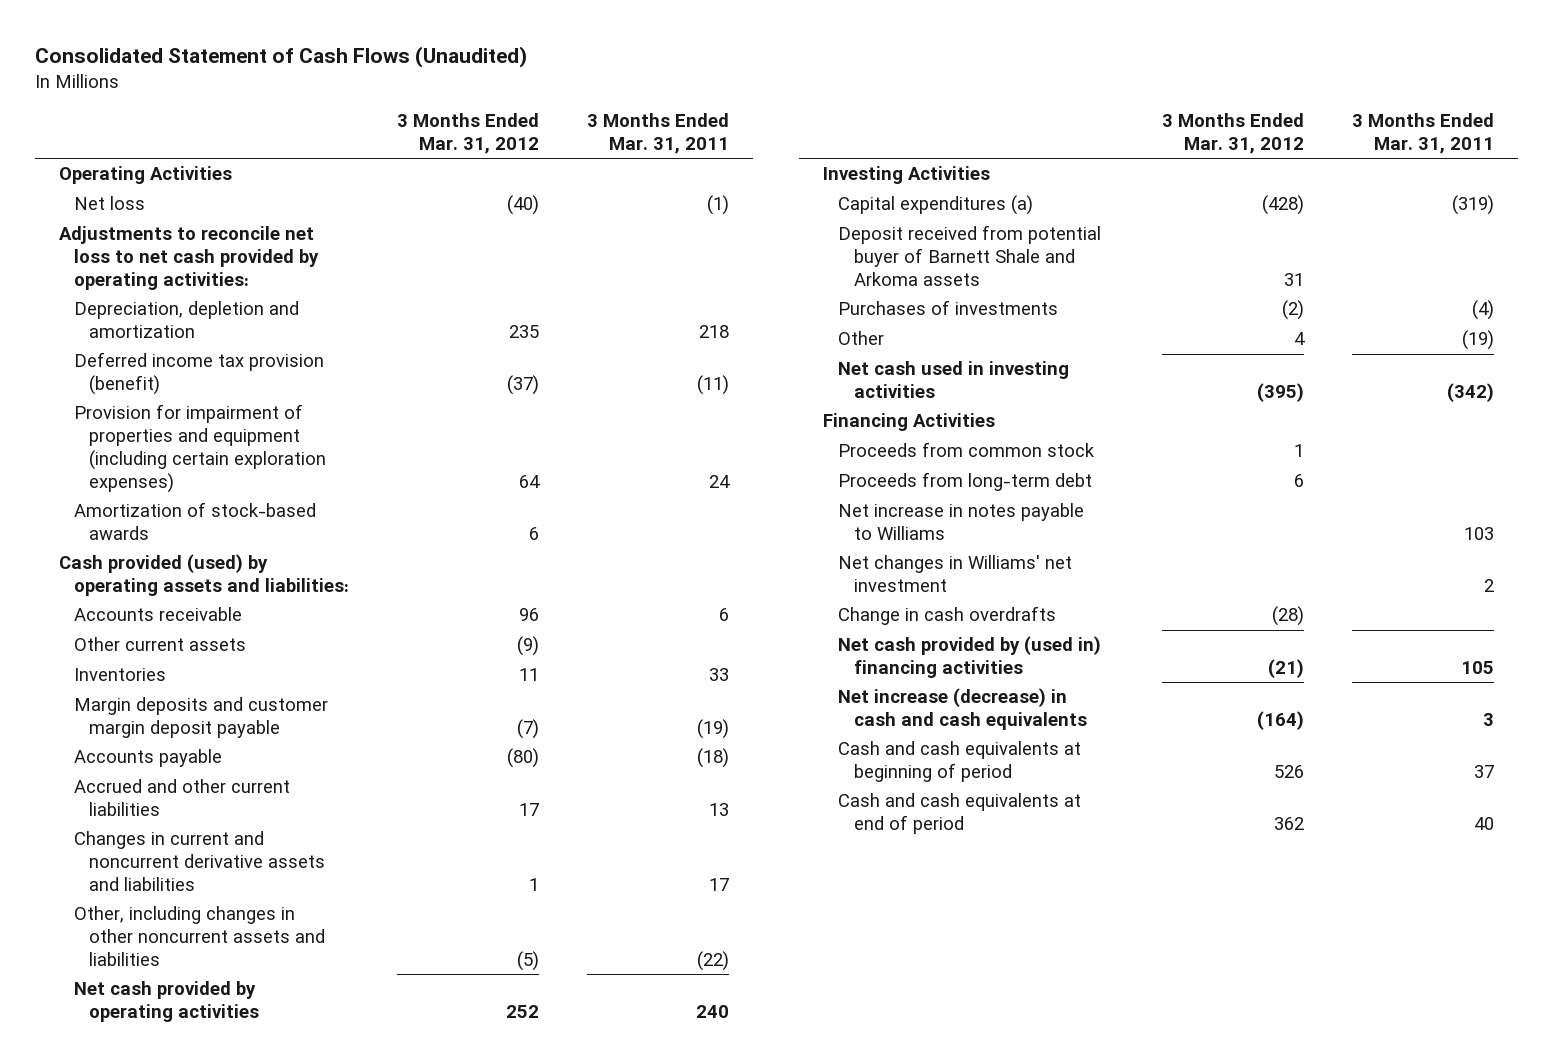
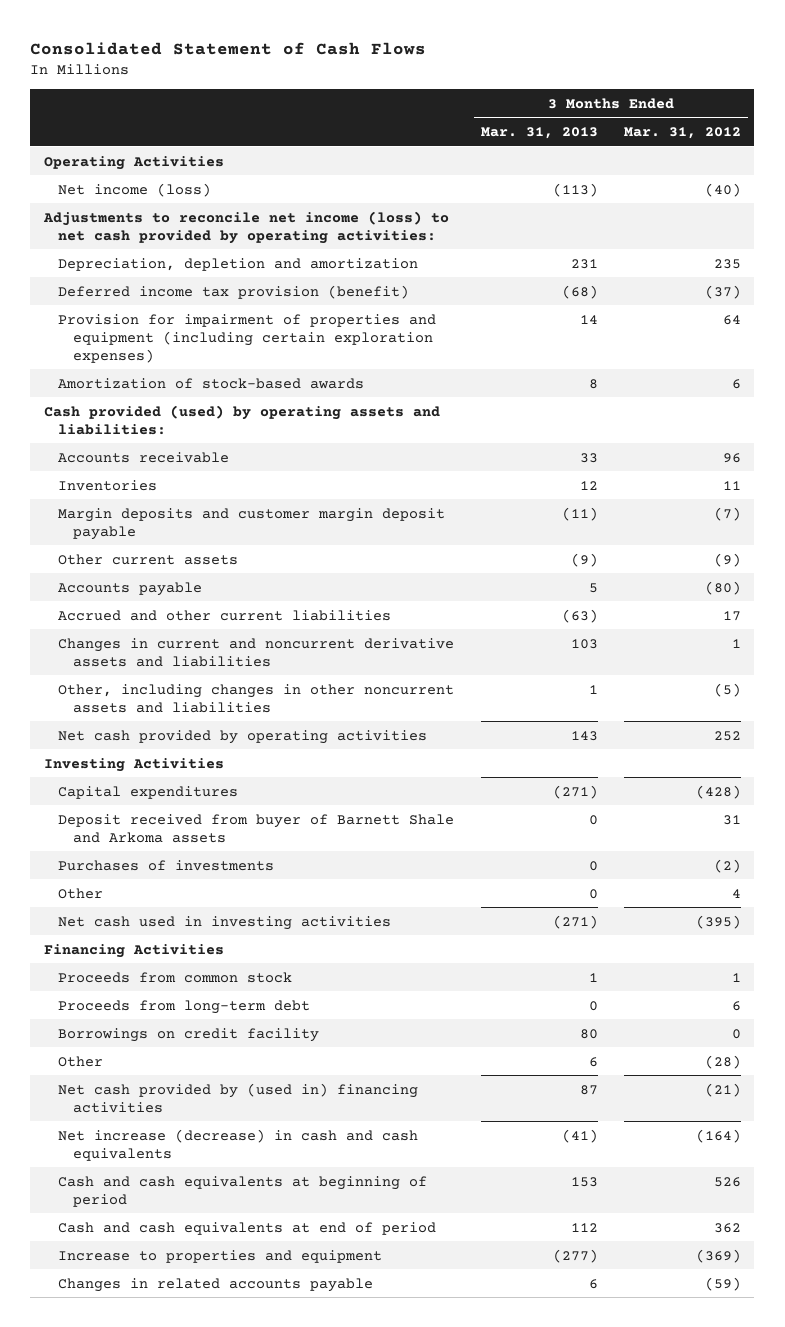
[34,45,527,68] Consolidated Statement of Cash Flows (Unaudited) -> [30,41,427,55] Consolidated Statement of Cash Flows
[587,113,730,155] 3 Months Ended Mar. 31, 2011 -> none
none -> [480,127,598,140] Mar. 31, 2013
[73,196,145,211] Net loss -> [58,182,212,197] Net income (loss)
[58,226,319,291] Adjustments to reconcile net loss to net cash provided by operating activities: -> [42,210,449,244] Adjustments to reconcile net income (loss) to net cash provided by operating activities:
[73,637,246,652] Other current assets -> [58,553,239,565] Other current assets
[838,195,1034,216] Capital expenditures (a) -> [58,785,239,799] Capital expenditures
[838,225,1102,287] Deposit received from potential buyer of Barnett Shale and Arkoma assets -> [58,813,455,843] Deposit received from buyer of Barnett Shale and Arkoma assets
[838,503,1085,541] Net increase in notes payable to Williams -> none
[838,555,1073,593] Net changes in Williams' net investment -> none
[838,606,1057,626] Change in cash overdrafts -> none
none -> [58,1027,320,1042] Borrowings on credit facility
none -> [58,1055,104,1067] Other
none -> [58,1249,383,1263] Increase to properties and equipment
none -> [58,1277,374,1292] Changes in related accounts payable

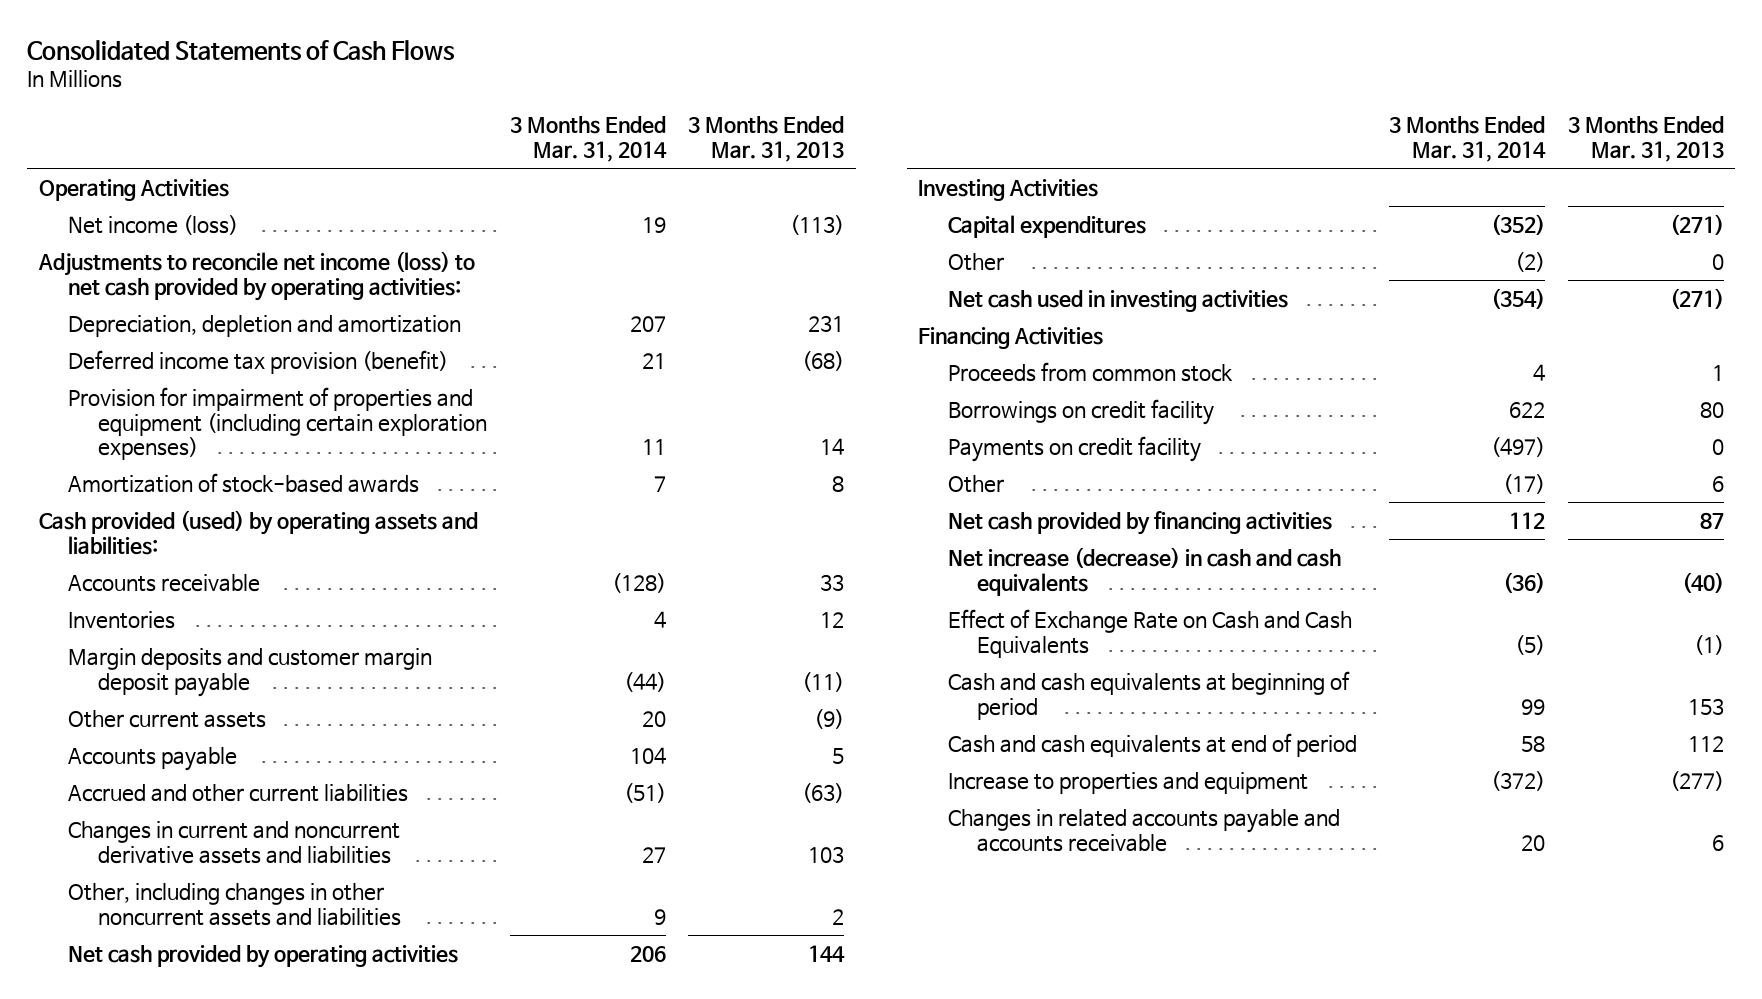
[30,41,427,55] Consolidated Statement of Cash Flows -> [27,39,456,61] Consolidated Statements of Cash Flows
[624,127,742,140] Mar. 31, 2012 -> none
none -> [509,116,667,162] 3 Months Ended Mar. 31, 2014
[588,684,598,694] 1 -> [832,908,845,925] 2
[570,730,598,741] 143 -> [808,944,846,962] 144
[58,813,455,843] Deposit received from buyer of Barnett Shale and Arkoma assets -> none
[58,859,275,871] Purchases of investments -> none
[58,999,311,1014] Proceeds from long-term debt -> none
none -> [947,435,1201,462] Payments on credit facility
[58,1082,419,1113] Net cash provided by (used in) financing activities -> [947,510,1332,535] Net cash provided by financing activities
[561,1128,598,1143] (41) -> [1681,571,1724,593] (40)
none -> [947,608,1352,658] Effect of Exchange Rate on Cash and Cash Equivalents
[58,1277,374,1292] Changes in related accounts payable -> [947,808,1340,852] Changes in related accounts payable and accounts receivable

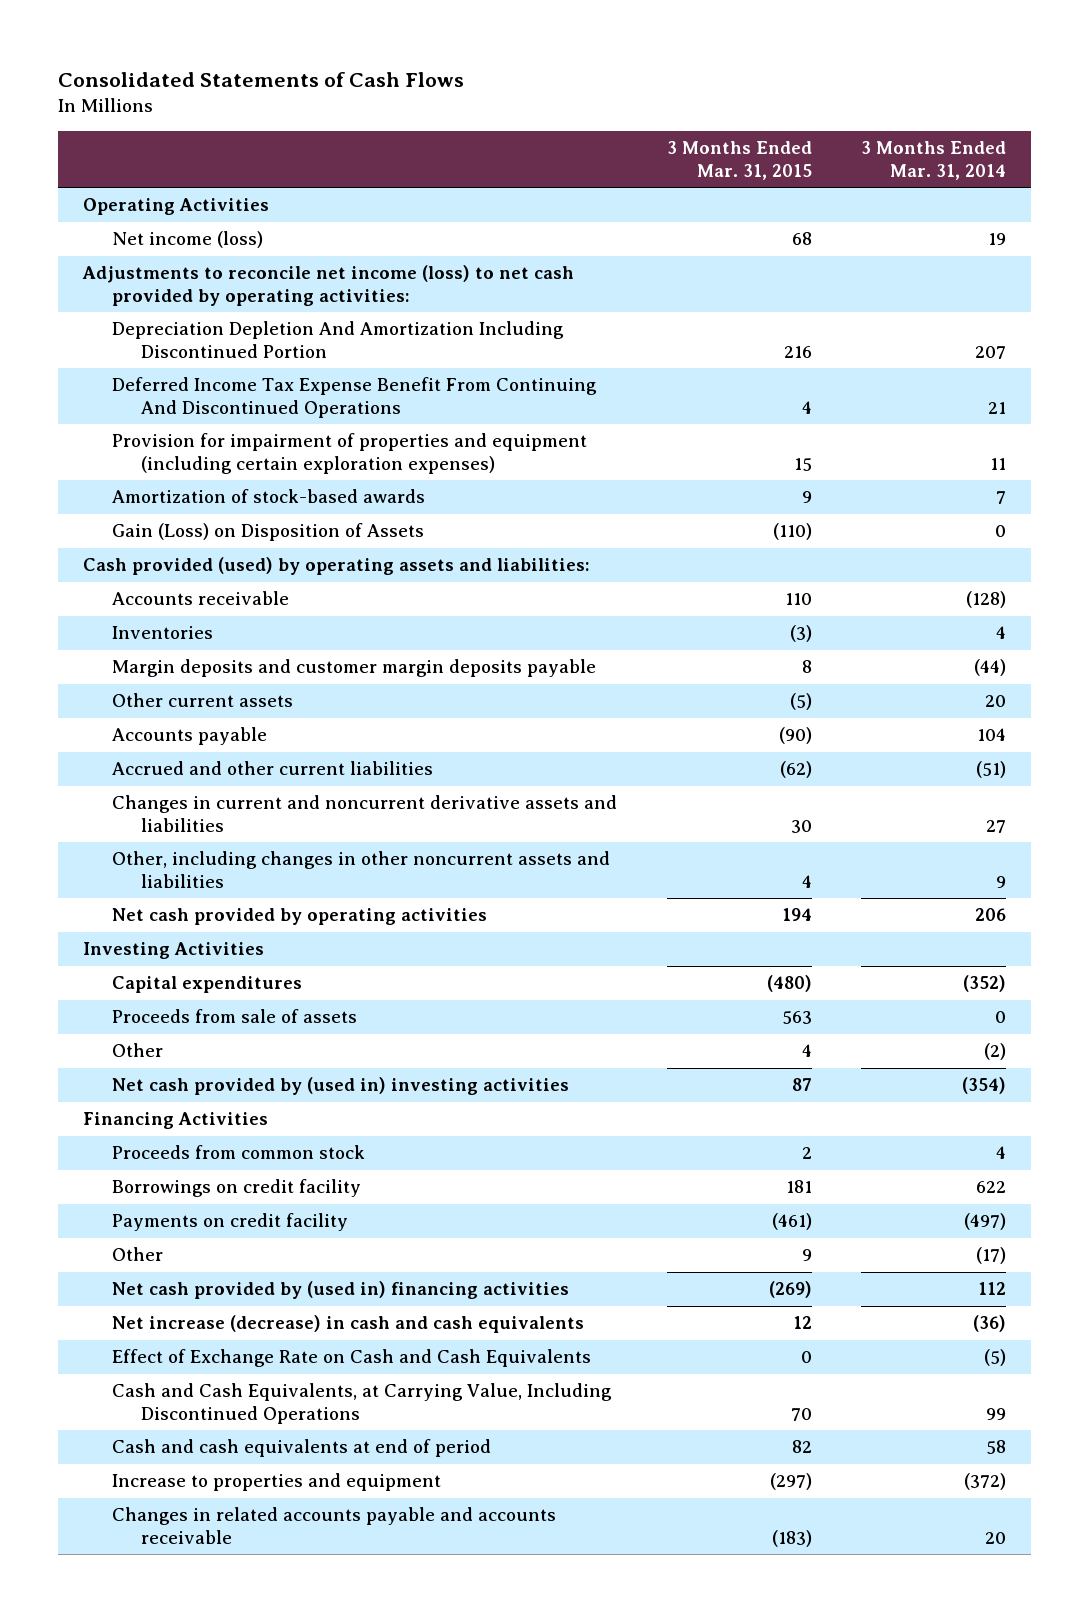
[688,116,845,162] 3 Months Ended Mar. 31, 2013 -> none
none -> [666,141,812,180] 3 Months Ended Mar. 31, 2015
[68,349,449,374] Deferred income tax provision (benefit) -> none
[68,314,462,337] Depreciation, depletion and amortization -> [111,321,564,358] Depreciation Depletion And Amortization Including Discontinued Portion
none -> [111,377,597,418] Deferred Income Tax Expense Benefit From Continuing And Discontinued Operations
none -> [111,523,424,542] Gain (Loss) on Disposition of Assets
[68,647,433,697] Margin deposits and customer margin deposit payable -> [111,659,596,678] Margin deposits and customer margin deposits payable
none -> [111,1009,357,1024] Proceeds from sale of assets
[947,289,1288,312] Net cash used in investing activities -> [111,1077,569,1096] Net cash provided by (used in) investing activities
[947,510,1332,535] Net cash provided by financing activities -> [111,1281,569,1300] Net cash provided by (used in) financing activities
[947,670,1350,720] Cash and cash equivalents at beginning of period -> none
none -> [111,1383,612,1424] Cash and Cash Equivalents, at Carrying Value, Including Discontinued Operations

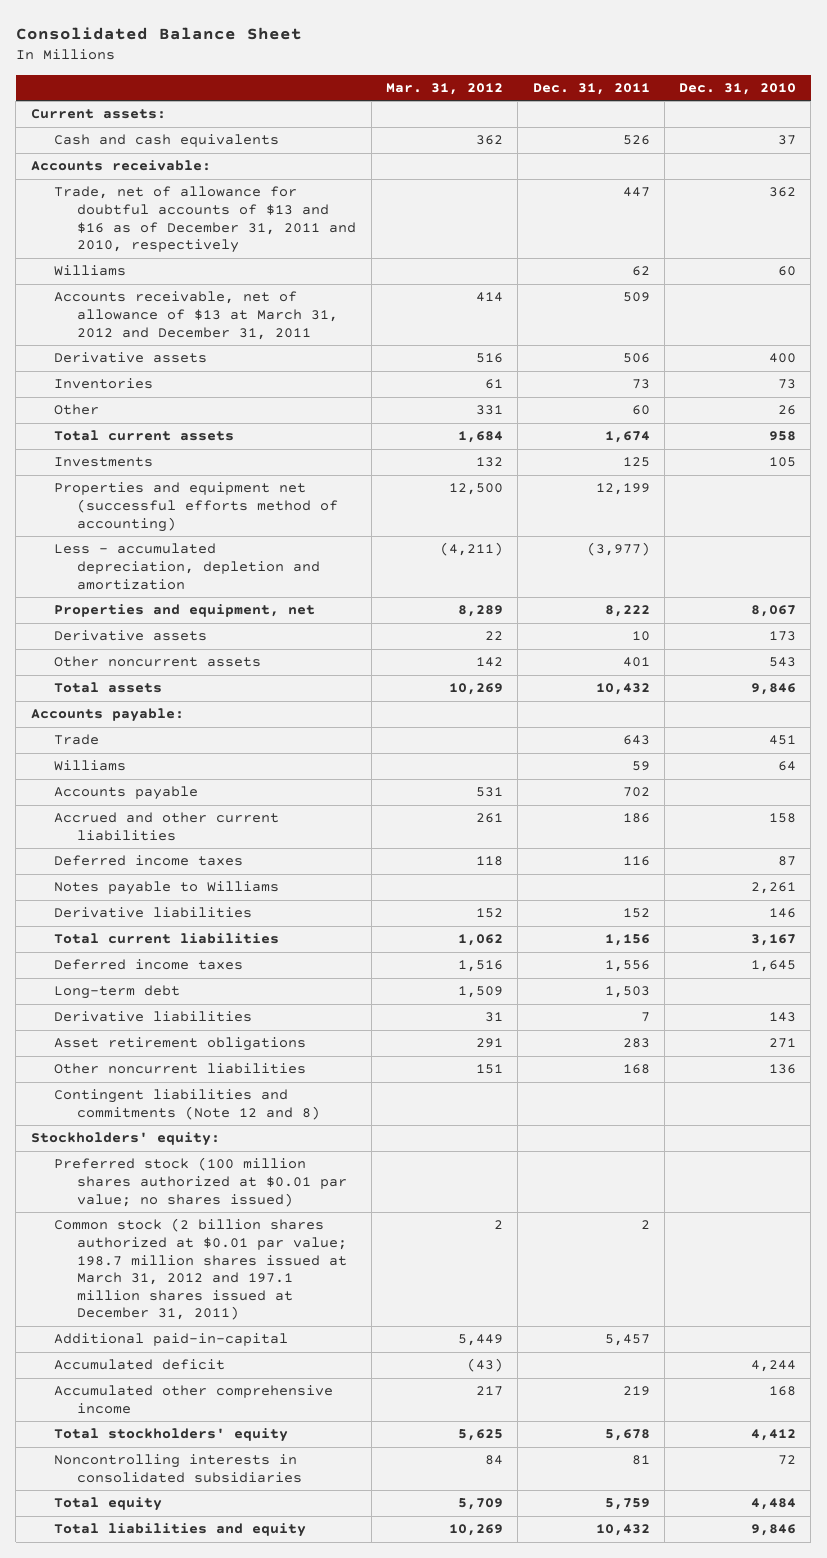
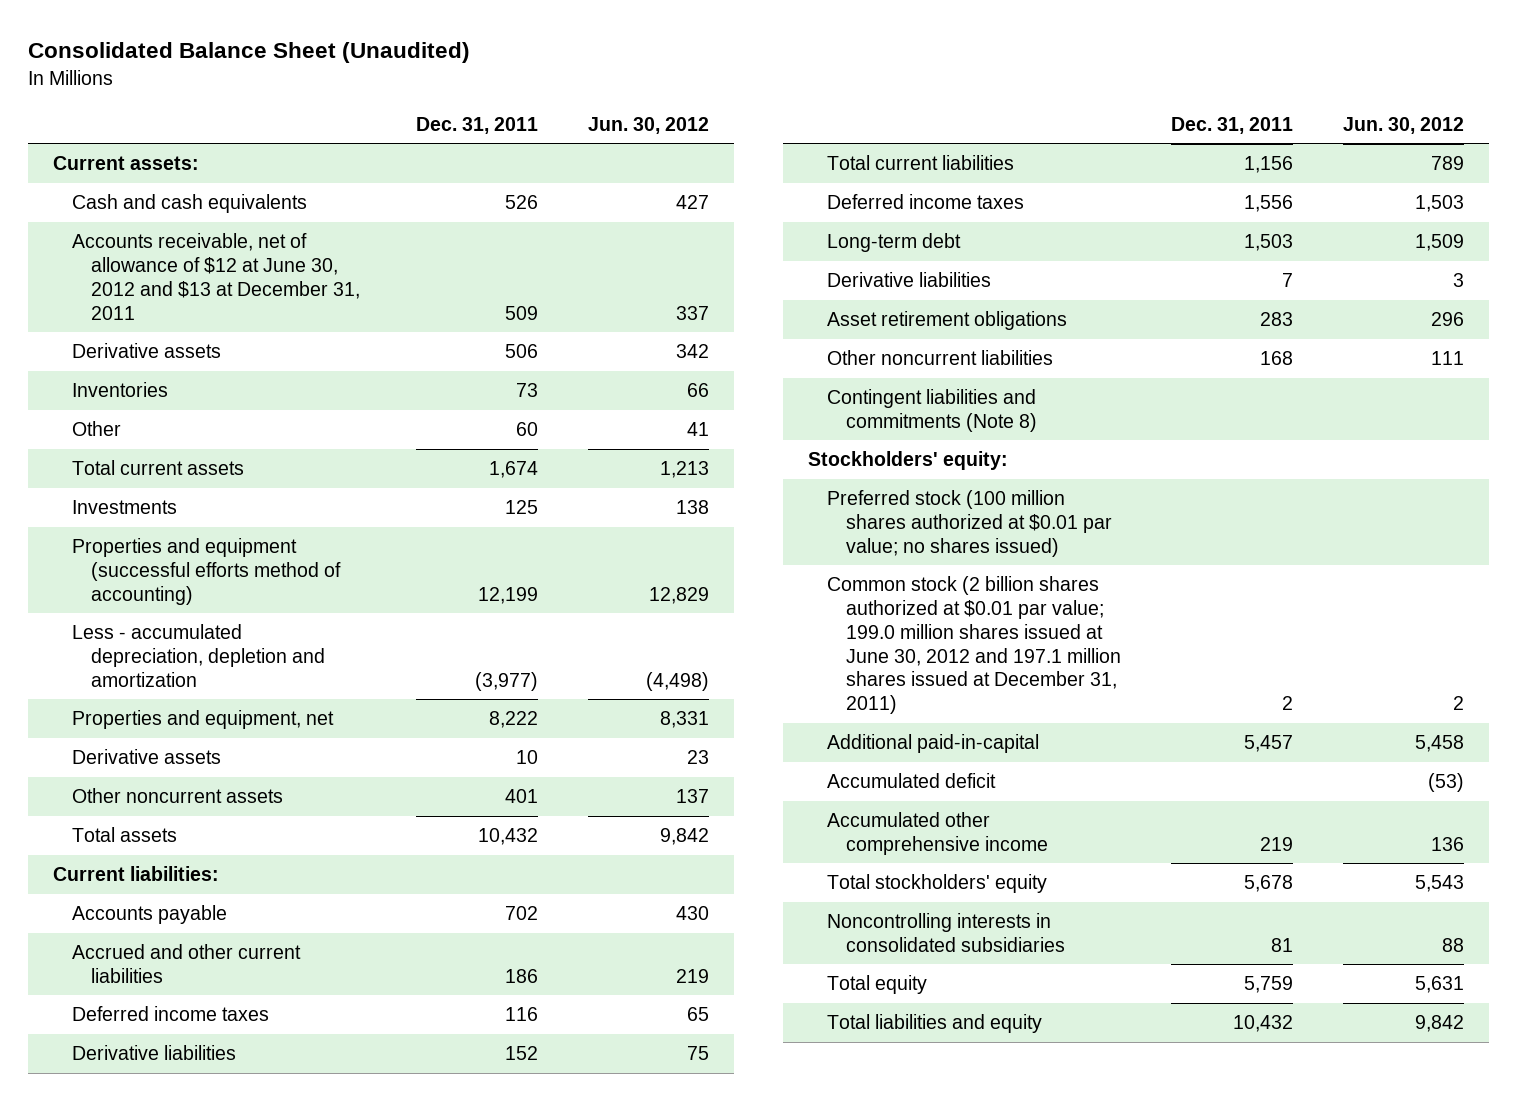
[15,27,302,41] Consolidated Balance Sheet -> [27,42,470,64] Consolidated Balance Sheet (Unaudited)
[385,82,503,95] Mar. 31, 2012 -> none
[679,82,797,95] Dec. 31, 2010 -> none
none -> [588,116,710,134] Jun. 30, 2012
[30,160,211,172] Accounts receivable: -> none
[53,186,357,254] Trade, net of allowance for doubtful accounts of $13 and $16 as of December 31, 2011 and 2010, respectively -> none
[53,265,126,277] Williams -> none
[53,291,339,340] Accounts receivable, net of allowance of $13 at March 31, 2012 and December 31, 2011 -> [71,233,360,320] Accounts receivable, net of allowance of $12 at June 30, 2012 and $13 at December 31, 2011
[53,482,339,532] Properties and equipment net (successful efforts method of accounting) -> [71,538,341,605] Properties and equipment (successful efforts method of accounting)
[30,708,184,723] Accounts payable: -> none
[53,734,99,746] Trade -> none
[53,760,126,772] Williams -> none
none -> [52,866,219,882] Current liabilities:
[53,881,279,896] Notes payable to Williams -> none
[53,1089,321,1120] Contingent liabilities and commitments (Note 12 and 8) -> [827,389,1038,432] Contingent liabilities and commitments (Note 8)
[53,1218,348,1321] Common stock (2 billion shares authorized at $0.01 par value; 198.7 million shares issued at March 31, 2012 and 197.1 million shares issued at December 31, 2011) -> [827,576,1122,715] Common stock (2 billion shares authorized at $0.01 par value; 199.0 million shares issued at June 30, 2012 and 197.1 million shares issued at December 31, 2011)

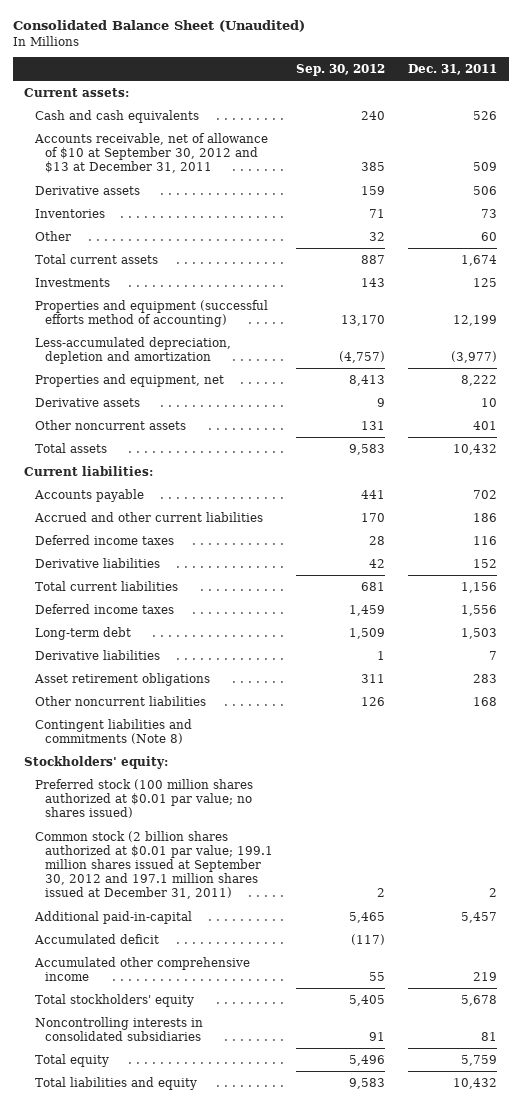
[588,116,710,134] Jun. 30, 2012 -> none
none -> [296,63,386,76] Sep. 30, 2012
[71,233,360,320] Accounts receivable, net of allowance of $12 at June 30, 2012 and $13 at December 31, 2011 -> [33,132,268,174] Accounts receivable, net of allowance of $10 at September 30, 2012 and $13 at December 31, 2011
[71,624,325,687] Less - accumulated depreciation, depletion and amortization -> [34,336,231,364] Less-accumulated depreciation, depletion and amortization
[827,576,1122,715] Common stock (2 billion shares authorized at $0.01 par value; 199.0 million shares issued at June 30, 2012 and 197.1 million shares issued at December 31, 2011) -> [34,830,273,900] Common stock (2 billion shares authorized at $0.01 par value; 199.1 million shares issued at September 30, 2012 and 197.1 million shares issued at December 31, 2011)

